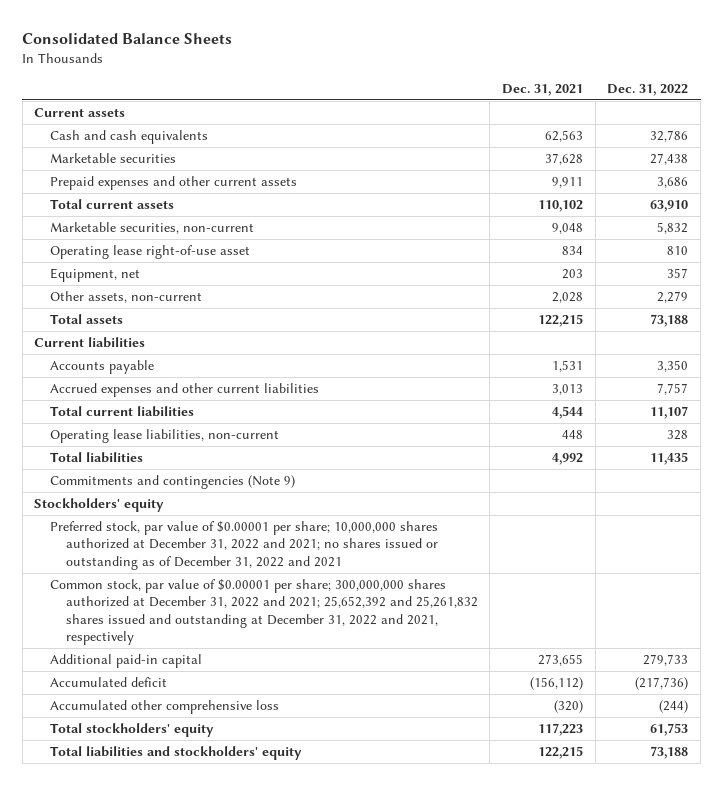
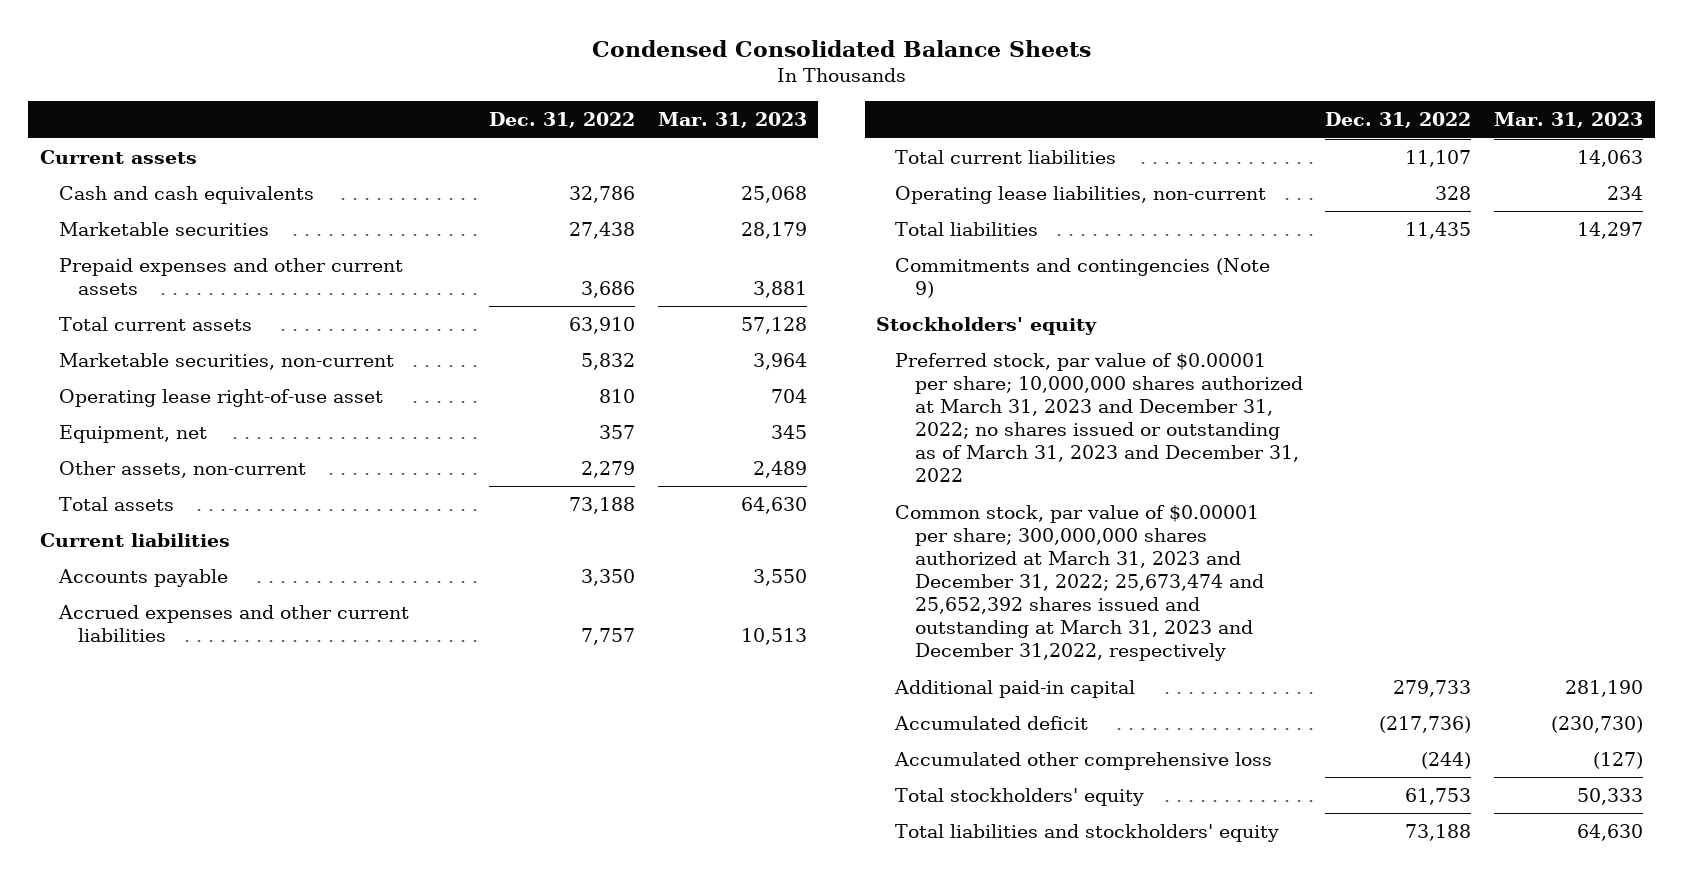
[22,32,233,44] Consolidated Balance Sheets -> [591,40,1091,58] Condensed Consolidated Balance Sheets
[502,83,584,96] Dec. 31, 2021 -> none
none -> [657,112,807,129] Mar. 31, 2023
[49,521,438,570] Preferred stock, par value of $0.00001 per share; 10,000,000 shares authorized at December 31, 2022 and 2021; no shares issued or outstanding as of December 31, 2022 and 2021 -> [895,353,1303,483] Preferred stock, par value of $0.00001 per share; 10,000,000 shares authorized at March 31, 2023 and December 31, 2022; no shares issued or outstanding as of March 31, 2023 and December 31, 2022
[49,579,478,646] Common stock, par value of $0.00001 per share; 300,000,000 shares authorized at December 31, 2022 and 2021; 25,652,392 and 25,261,832 shares issued and outstanding at December 31, 2022 and 2021, respectively -> [895,505,1264,662] Common stock, par value of $0.00001 per share; 300,000,000 shares authorized at March 31, 2023 and December 31, 2022; 25,673,474 and 25,652,392 shares issued and outstanding at March 31, 2023 and December 31,2022, respectively

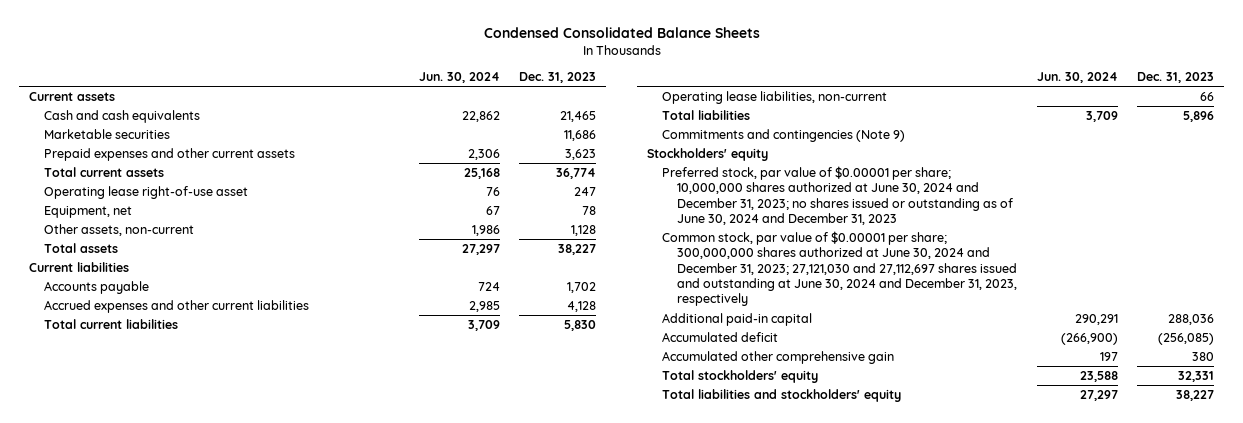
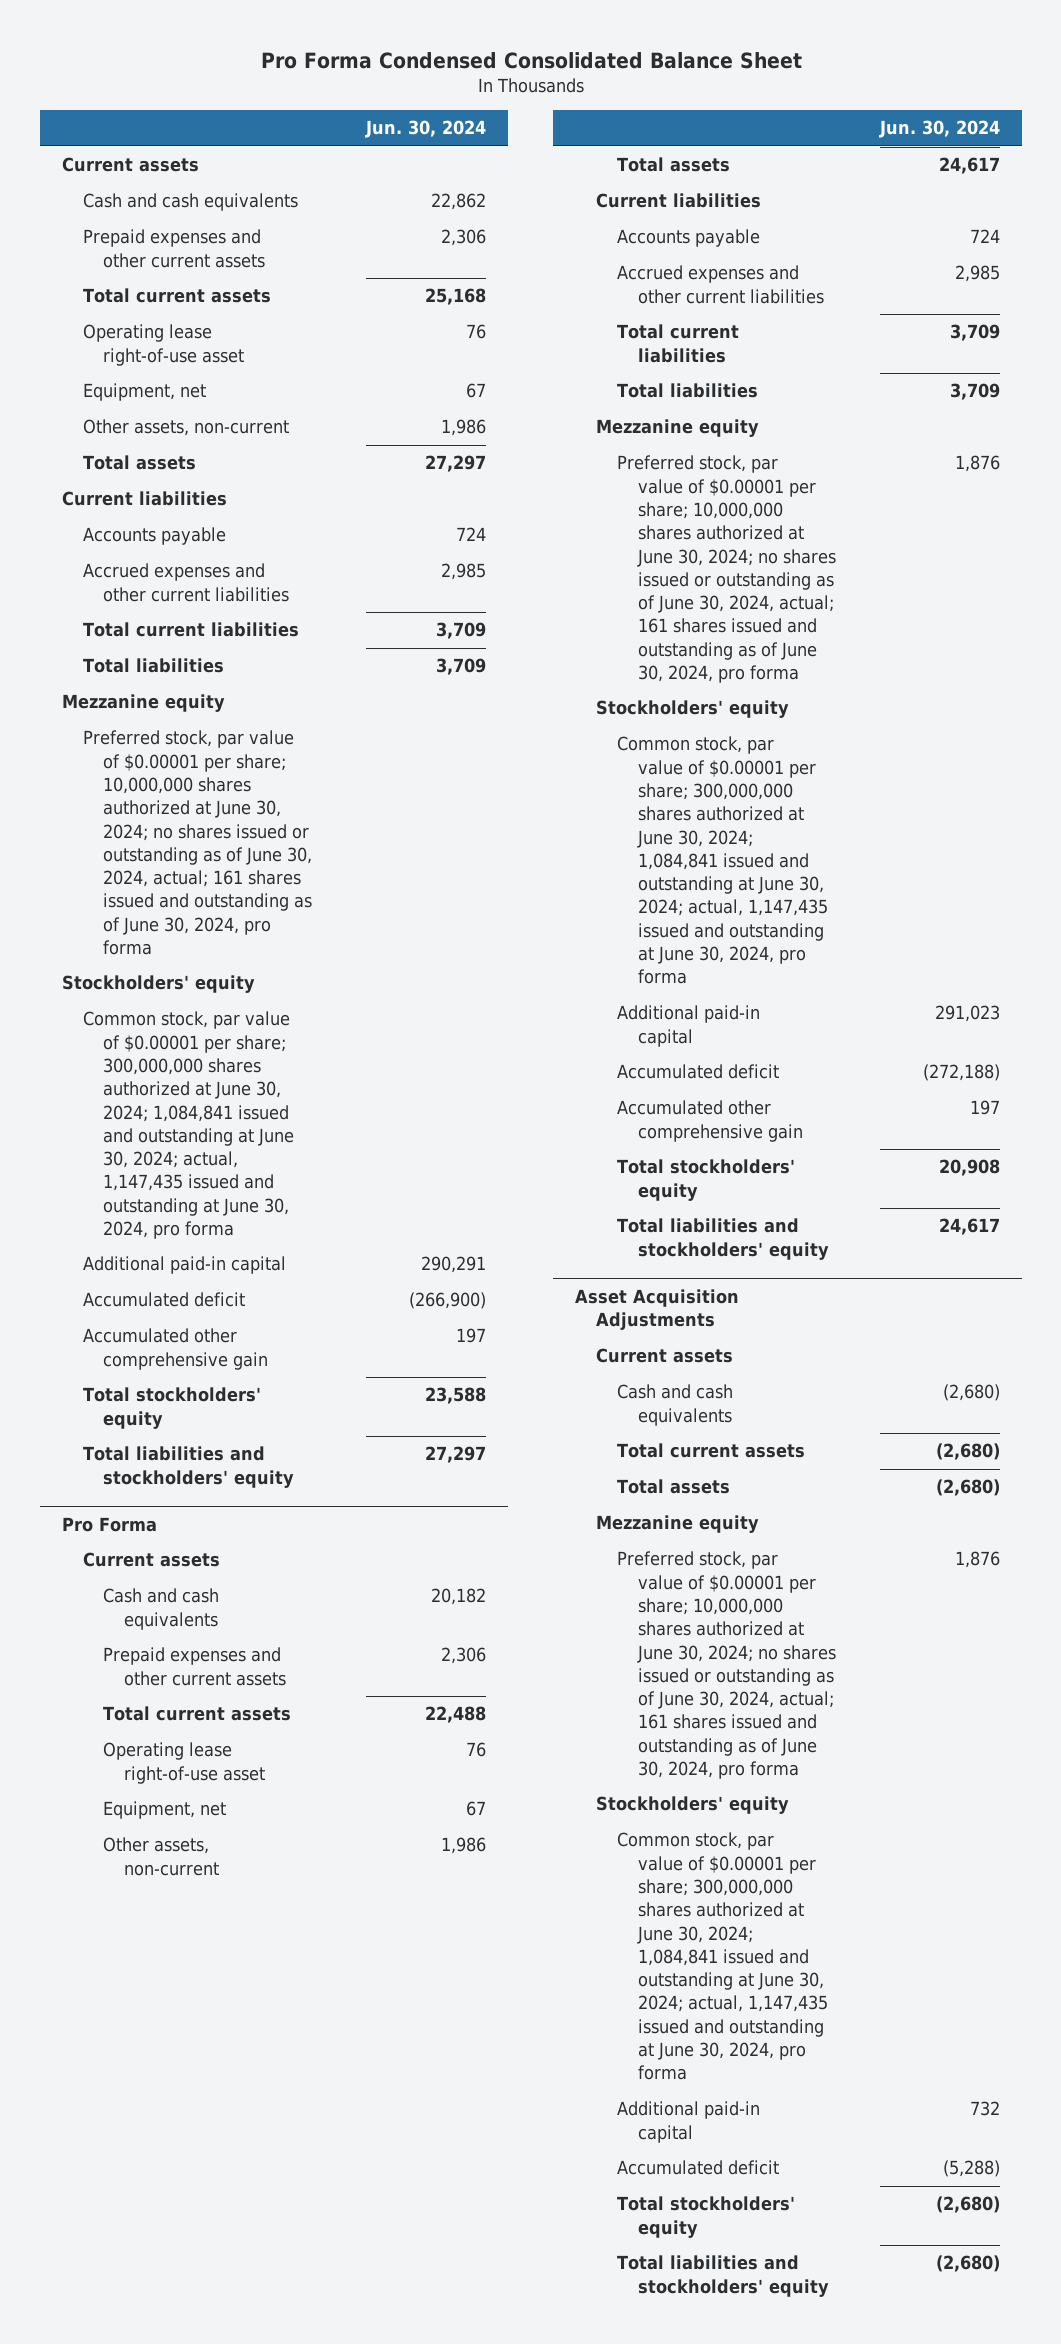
[483,27,760,39] Condensed Consolidated Balance Sheets -> [260,51,802,69] Pro Forma Condensed Consolidated Balance Sheet
[519,72,597,84] Dec. 31, 2023 -> none
[44,128,171,139] Marketable securities -> none
[661,90,887,104] Operating lease liabilities, non-current -> none
[661,128,905,142] Commitments and contingencies (Note 9) -> none
none -> [61,694,225,713] Mezzanine equity
none -> [82,730,313,956] Preferred stock, par value of $0.00001 per share; 10,000,000 shares authorized at June 30, 2024; no shares issued or outstanding as of June 30, 2024, actual; 161 shares issued and outstanding as of June 30, 2024, pro forma
[661,165,1014,225] Preferred stock, par value of $0.00001 per share; 10,000,000 shares authorized at June 30, 2024 and December 31, 2023; no shares issued or outstanding as of June 30, 2024 and December 31, 2023 -> none
[661,230,1018,307] Common stock, par value of $0.00001 per share; 300,000,000 shares authorized at June 30, 2024 and December 31, 2023; 27,121,030 and 27,112,697 shares issued and outstanding at June 30, 2024 and December 31, 2023, respectively -> [82,1011,295,1240] Common stock, par value of $0.00001 per share; 300,000,000 shares authorized at June 30, 2024; 1,084,841 issued and outstanding at June 30, 2024; actual, 1,147,435 issued and outstanding at June 30, 2024, pro forma
none -> [61,1517,157,1533] Pro Forma
none -> [82,1552,220,1568] Current assets
none -> [103,1588,220,1630] Cash and cash equivalents
none -> [103,1647,287,1686] Prepaid expenses and other current assets
none -> [103,1706,292,1722] Total current assets
none -> [103,1742,266,1784] Operating lease right-of-use asset
none -> [103,1801,227,1820] Equipment, net
none -> [103,1837,220,1876] Other assets, non-current
none -> [617,157,731,173] Total assets
none -> [596,193,762,209] Current liabilities
none -> [617,229,761,248] Accounts payable
none -> [617,265,824,304] Accrued expenses and other current liabilities
none -> [617,324,740,363] Total current liabilities
none -> [617,383,759,399] Total liabilities
none -> [596,419,760,438] Mezzanine equity
none -> [617,455,836,684] Preferred stock, par value of $0.00001 per share; 10,000,000 shares authorized at June 30, 2024; no shares issued or outstanding as of June 30, 2024, actual; 161 shares issued and outstanding as of June 30, 2024, pro forma
none -> [596,700,790,719] Stockholders' equity
none -> [617,736,828,985] Common stock, par value of $0.00001 per share; 300,000,000 shares authorized at June 30, 2024; 1,084,841 issued and outstanding at June 30, 2024; actual, 1,147,435 issued and outstanding at June 30, 2024, pro forma
none -> [617,1005,761,1047] Additional paid-in capital
none -> [617,1064,780,1080] Accumulated deficit
none -> [617,1100,803,1142] Accumulated other comprehensive gain
none -> [617,1159,796,1201] Total stockholders' equity
none -> [617,1218,829,1260] Total liabilities and stockholders' equity
none -> [575,1289,740,1331] Asset Acquisition Adjustments
none -> [596,1348,734,1364] Current assets
none -> [617,1384,734,1426] Cash and cash equivalents
none -> [617,1443,806,1459] Total current assets
none -> [617,1479,731,1495] Total assets
none -> [596,1515,760,1534] Mezzanine equity
none -> [617,1551,836,1780] Preferred stock, par value of $0.00001 per share; 10,000,000 shares authorized at June 30, 2024; no shares issued or outstanding as of June 30, 2024, actual; 161 shares issued and outstanding as of June 30, 2024, pro forma
none -> [596,1796,790,1815] Stockholders' equity
none -> [617,1832,828,2081] Common stock, par value of $0.00001 per share; 300,000,000 shares authorized at June 30, 2024; 1,084,841 issued and outstanding at June 30, 2024; actual, 1,147,435 issued and outstanding at June 30, 2024, pro forma
none -> [617,2101,761,2143] Additional paid-in capital
none -> [617,2160,780,2176] Accumulated deficit
none -> [617,2196,796,2238] Total stockholders' equity
none -> [617,2255,829,2297] Total liabilities and stockholders' equity

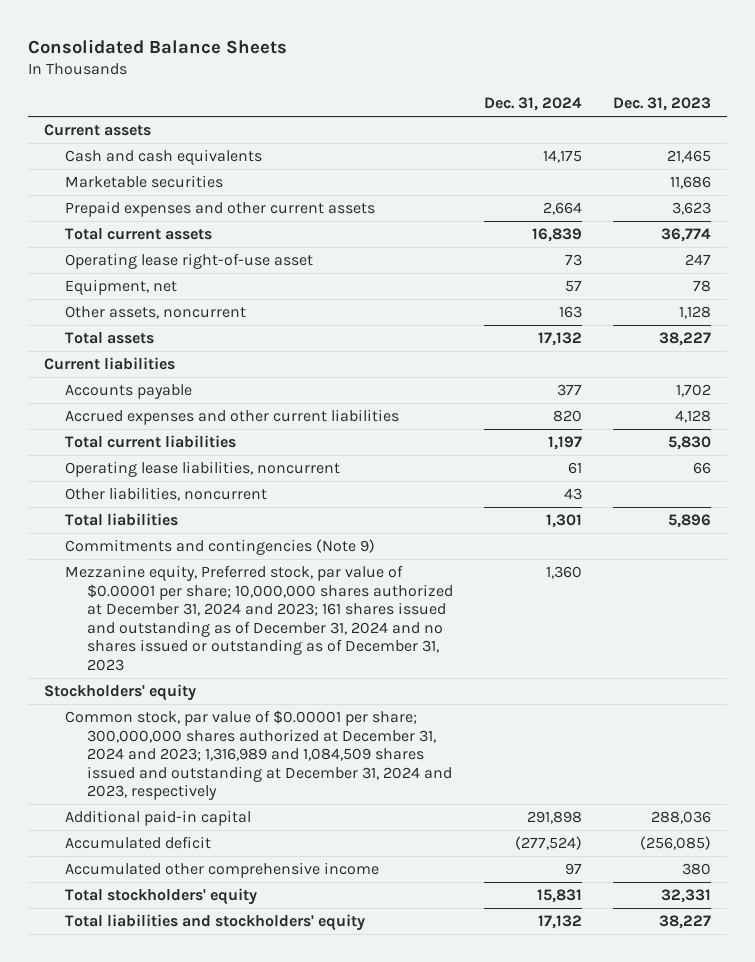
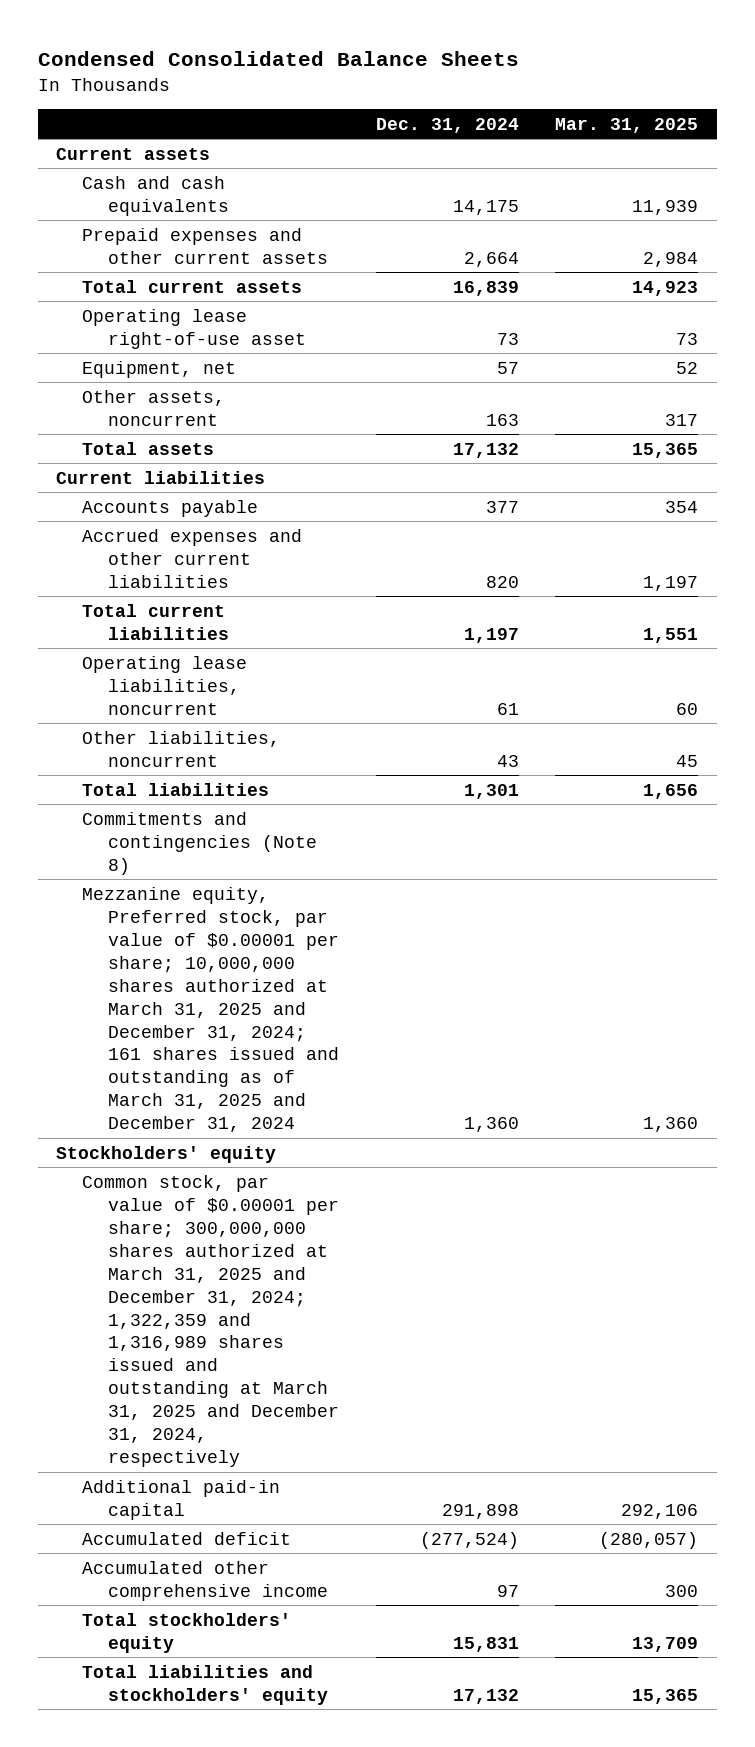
[28,38,288,54] Consolidated Balance Sheets -> [37,51,519,67] Condensed Consolidated Balance Sheets
[612,97,711,112] Dec. 31, 2023 -> none
none -> [555,117,699,133] Mar. 31, 2025
[65,175,224,189] Marketable securities -> none
[65,539,376,556] Commitments and contingencies (Note 9) -> [82,811,317,875] Commitments and contingencies (Note 8)
[65,565,453,671] Mezzanine equity, Preferred stock, par value of $0.00001 per share; 10,000,000 shares authorized at December 31, 2024 and 2023; 161 shares issued and outstanding as of December 31, 2024 and no shares issued or outstanding as of December 31, 2023 -> [82,886,339,1133] Mezzanine equity, Preferred stock, par value of $0.00001 per share; 10,000,000 shares authorized at March 31, 2025 and December 31, 2024; 161 shares issued and outstanding as of March 31, 2025 and December 31, 2024
[65,710,452,801] Common stock, par value of $0.00001 per share; 300,000,000 shares authorized at December 31, 2024 and 2023; 1,316,989 and 1,084,509 shares issued and outstanding at December 31, 2024 and 2023, respectively -> [82,1174,339,1468] Common stock, par value of $0.00001 per share; 300,000,000 shares authorized at March 31, 2025 and December 31, 2024; 1,322,359 and 1,316,989 shares issued and outstanding at March 31, 2025 and December 31, 2024, respectively

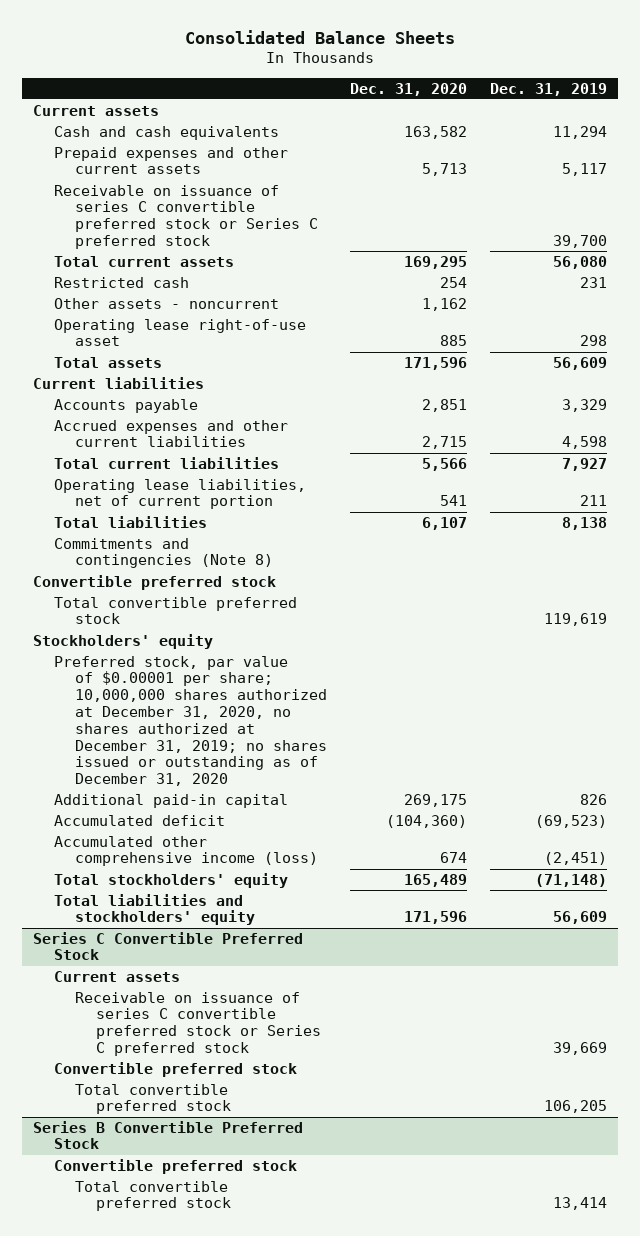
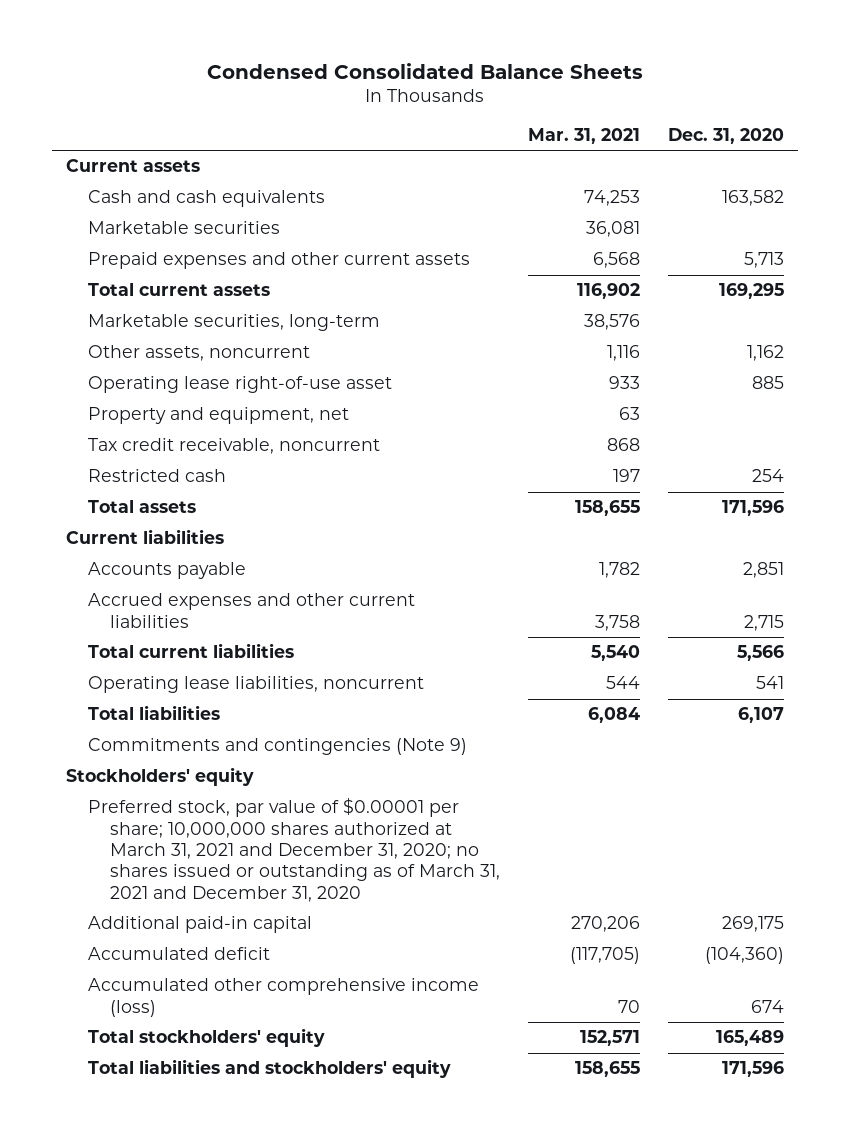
[184,29,455,44] Consolidated Balance Sheets -> [206,62,643,79] Condensed Consolidated Balance Sheets
[489,82,607,96] Dec. 31, 2019 -> none
none -> [527,128,640,145] Mar. 31, 2021
none -> [87,221,280,235] Marketable securities
[54,184,319,249] Receivable on issuance of series C convertible preferred stock or Series C preferred stock -> none
none -> [87,314,380,332] Marketable securities, long-term
[54,297,280,309] Other assets - noncurrent -> [87,345,310,362] Other assets, noncurrent
none -> [87,407,349,425] Property and equipment, net
none -> [87,438,380,455] Tax credit receivable, noncurrent
[54,276,190,288] Restricted cash -> [87,469,226,483] Restricted cash
[54,478,307,510] Operating lease liabilities, net of current portion -> [87,676,424,694] Operating lease liabilities, noncurrent
[32,574,276,590] Convertible preferred stock -> none
[54,596,298,625] Total convertible preferred stock -> none
[54,537,274,569] Commitments and contingencies (Note 8) -> [87,738,467,756] Commitments and contingencies (Note 9)
[54,655,328,787] Preferred stock, par value of $0.00001 per share; 10,000,000 shares authorized at December 31, 2020, no shares authorized at December 31, 2019; no shares issued or outstanding as of December 31, 2020 -> [87,798,500,902] Preferred stock, par value of $0.00001 per share; 10,000,000 shares authorized at March 31, 2021 and December 31, 2020; no shares issued or outstanding as of March 31, 2021 and December 31, 2020
[32,931,303,961] Series C Convertible Preferred Stock -> none
[54,970,181,982] Current assets -> none
[75,991,322,1056] Receivable on issuance of series C convertible preferred stock or Series C preferred stock -> none
[54,1061,298,1077] Convertible preferred stock -> none
[75,1083,232,1115] Total convertible preferred stock -> none
[32,1120,303,1150] Series B Convertible Preferred Stock -> none
[54,1158,298,1174] Convertible preferred stock -> none
[75,1180,232,1212] Total convertible preferred stock -> none

